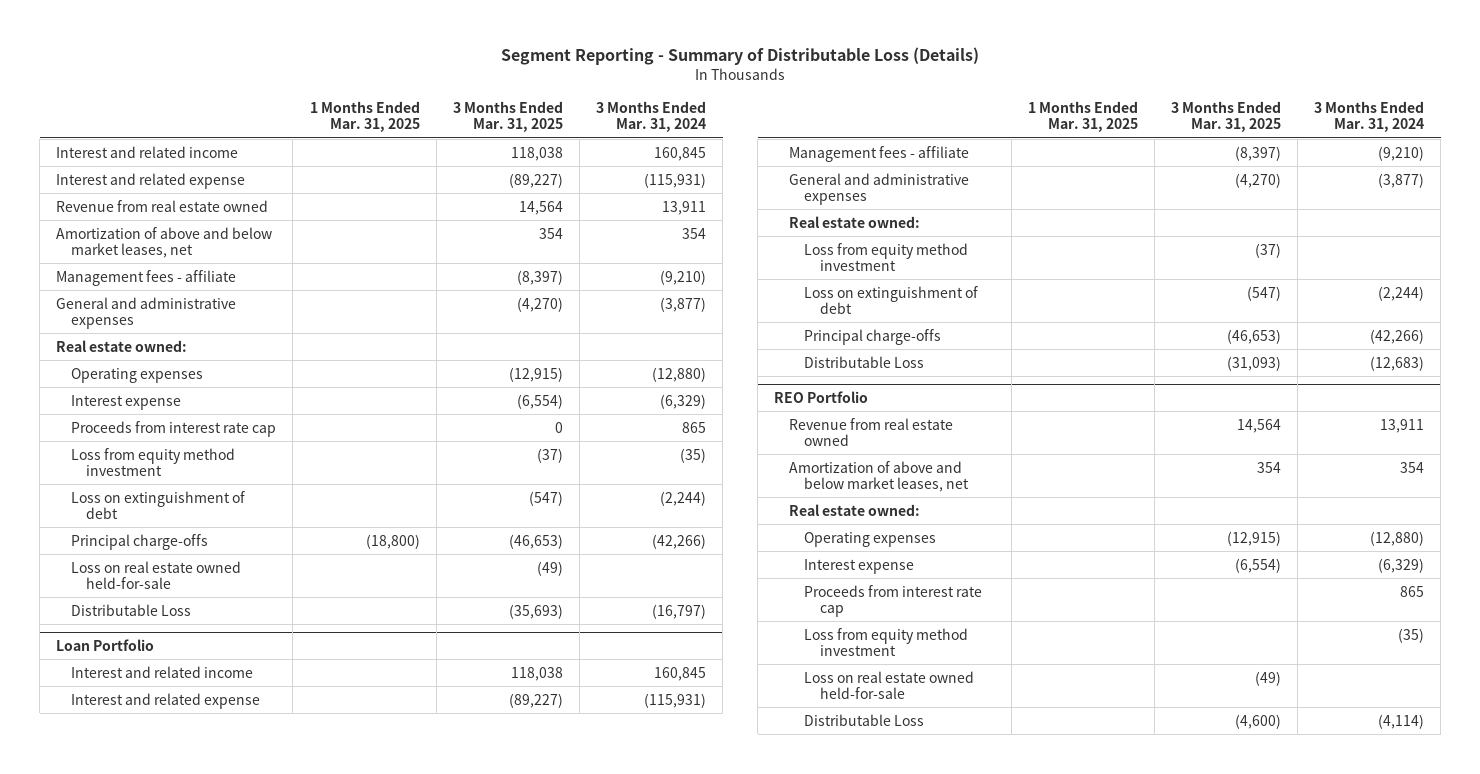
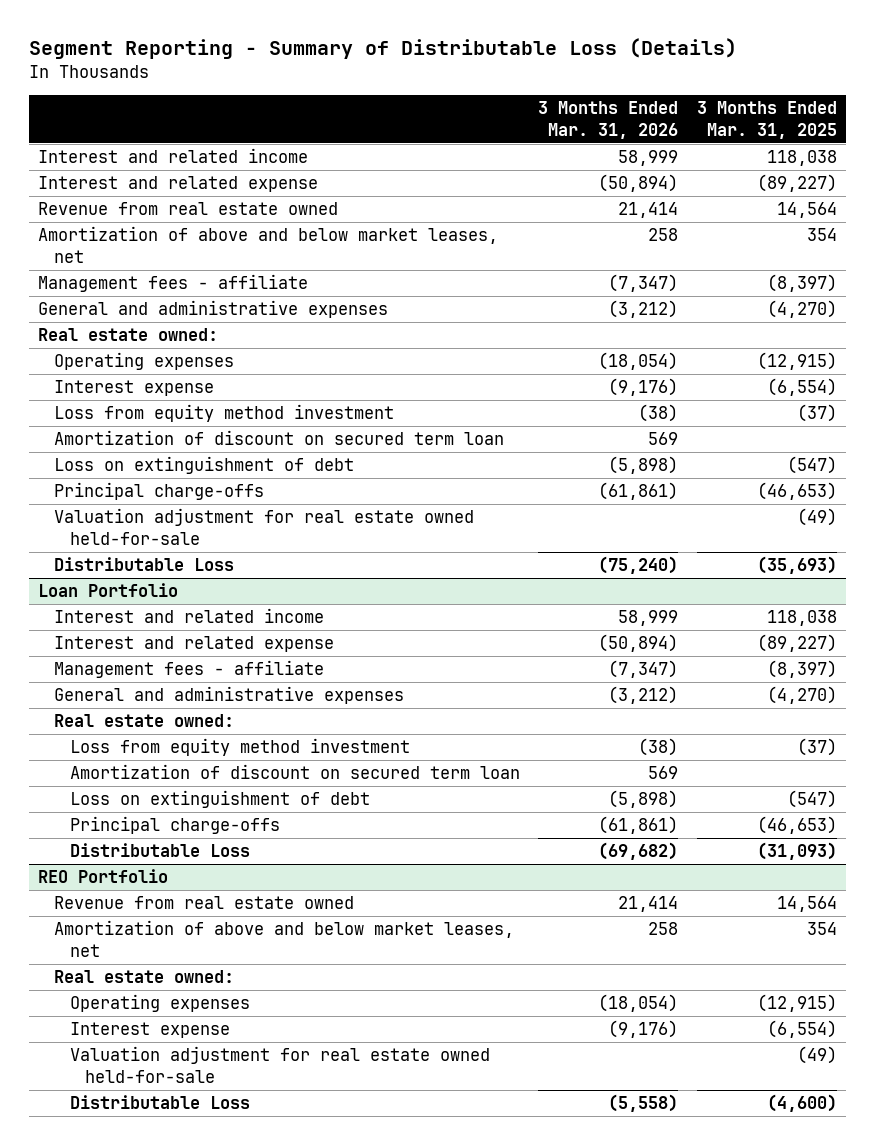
[309,100,420,133] 1 Months Ended Mar. 31, 2025 -> none
[596,100,707,133] 3 Months Ended Mar. 31, 2024 -> none
none -> [538,101,679,139] 3 Months Ended Mar. 31, 2026
[71,420,277,437] Proceeds from interest rate cap -> none
none -> [54,430,505,446] Amortization of discount on secured term loan
[71,560,242,590] Loss on real estate owned held-for-sale -> [54,508,475,545] Valuation adjustment for real estate owned held-for-sale
none -> [69,764,520,780] Amortization of discount on secured term loan
[804,584,983,618] Proceeds from interest rate cap -> none
[804,627,969,657] Loss from equity method investment -> none
[804,670,975,700] Loss on real estate owned held-for-sale -> [69,1046,490,1083] Valuation adjustment for real estate owned held-for-sale

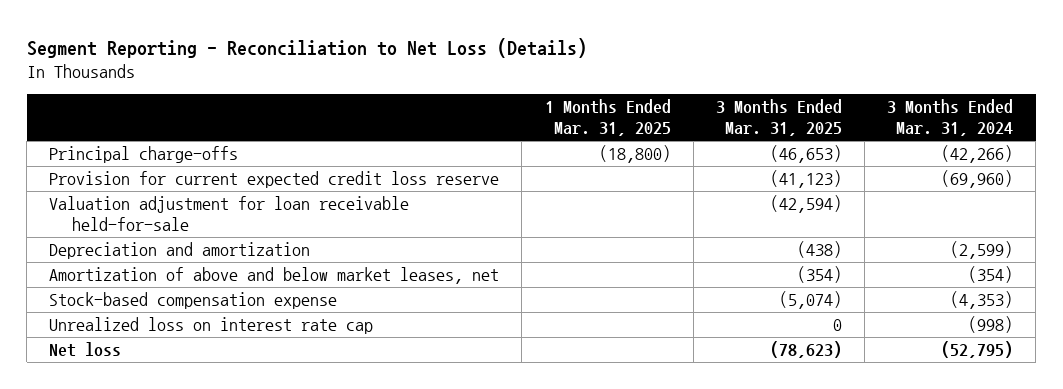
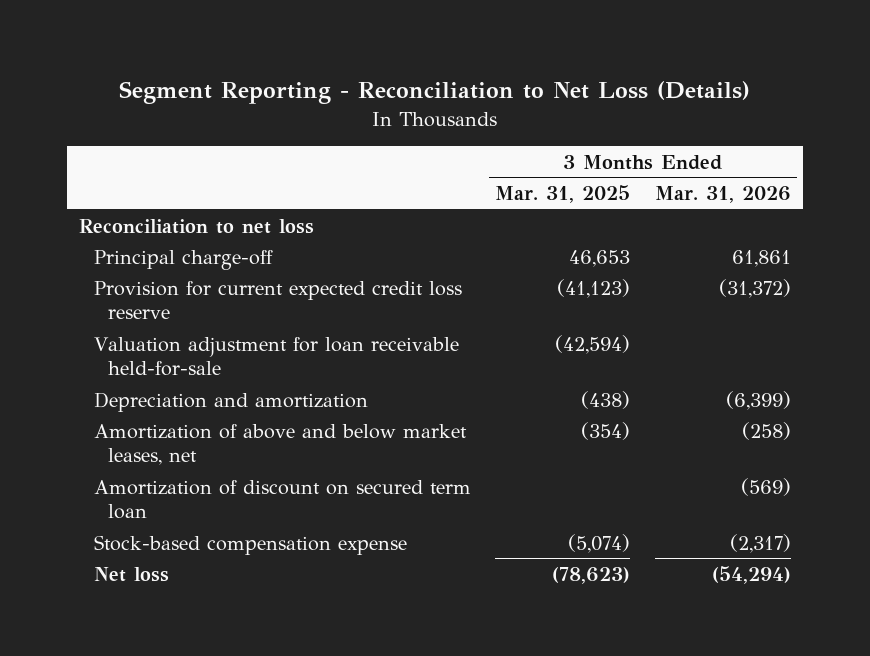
[544,99,671,137] 1 Months Ended Mar. 31, 2025 -> none
[887,99,1014,137] 3 Months Ended Mar. 31, 2024 -> none
none -> [655,186,792,204] Mar. 31, 2026
none -> [79,218,315,234] Reconciliation to net loss
[49,146,239,164] Principal charge-offs -> [93,249,273,270] Principal charge-off
[769,145,842,164] (46,653) -> [569,249,631,267] 46,653
none -> [93,479,471,520] Amortization of discount on secured term loan
[49,317,374,335] Unrealized loss on interest rate cap -> none

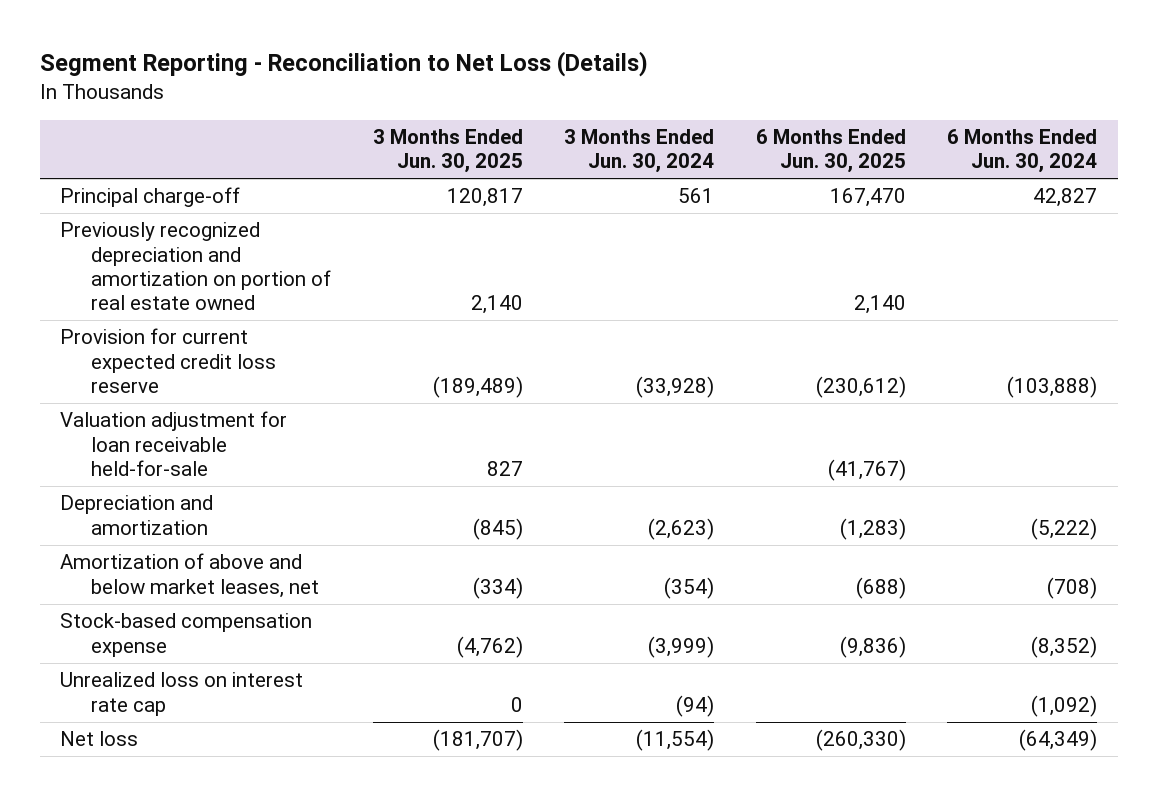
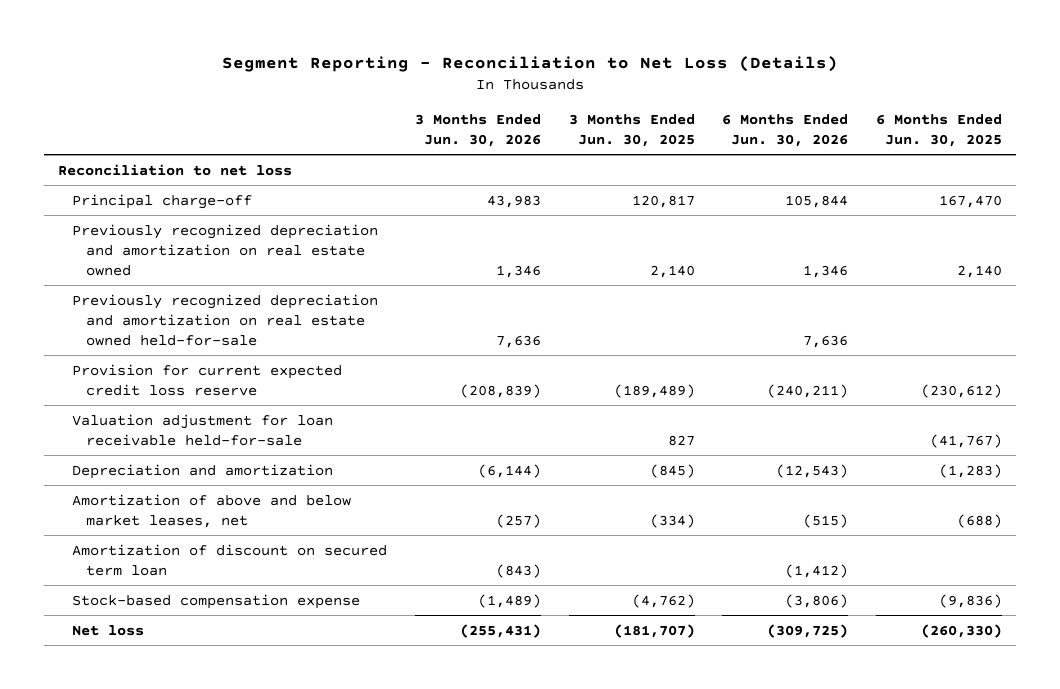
[564,128,715,174] 3 Months Ended Jun. 30, 2024 -> none
[946,128,1097,174] 6 Months Ended Jun. 30, 2024 -> none
none -> [414,113,541,147] 3 Months Ended Jun. 30, 2026
none -> [722,113,849,147] 6 Months Ended Jun. 30, 2026
none -> [58,163,293,176] Reconciliation to net loss
[60,222,332,311] Previously recognized depreciation and amortization on portion of real estate owned -> [71,223,378,276] Previously recognized depreciation and amortization on real estate owned
none -> [71,293,378,346] Previously recognized depreciation and amortization on real estate owned held-for-sale
none -> [71,543,387,576] Amortization of discount on secured term loan
[60,672,304,716] Unrealized loss on interest rate cap -> none

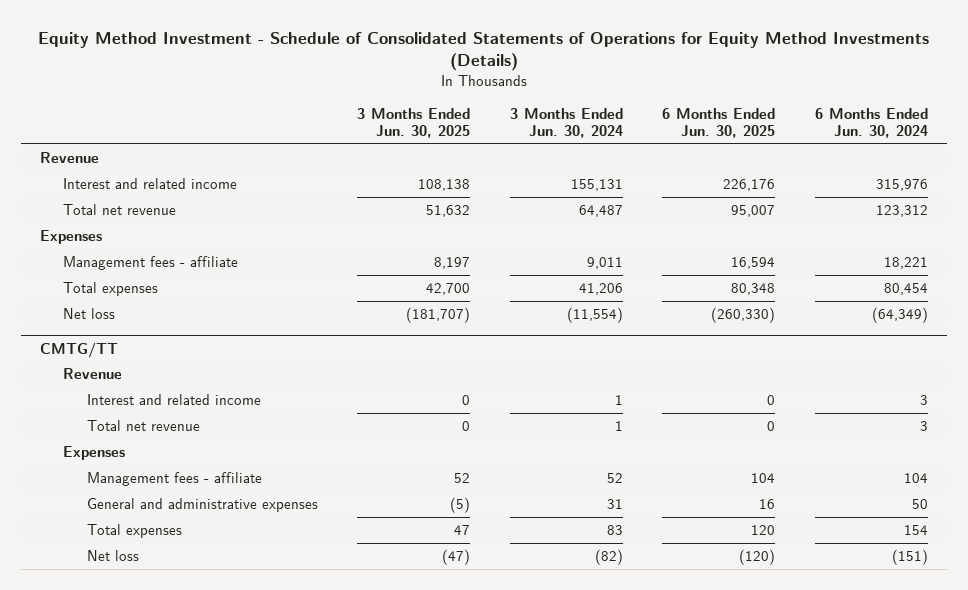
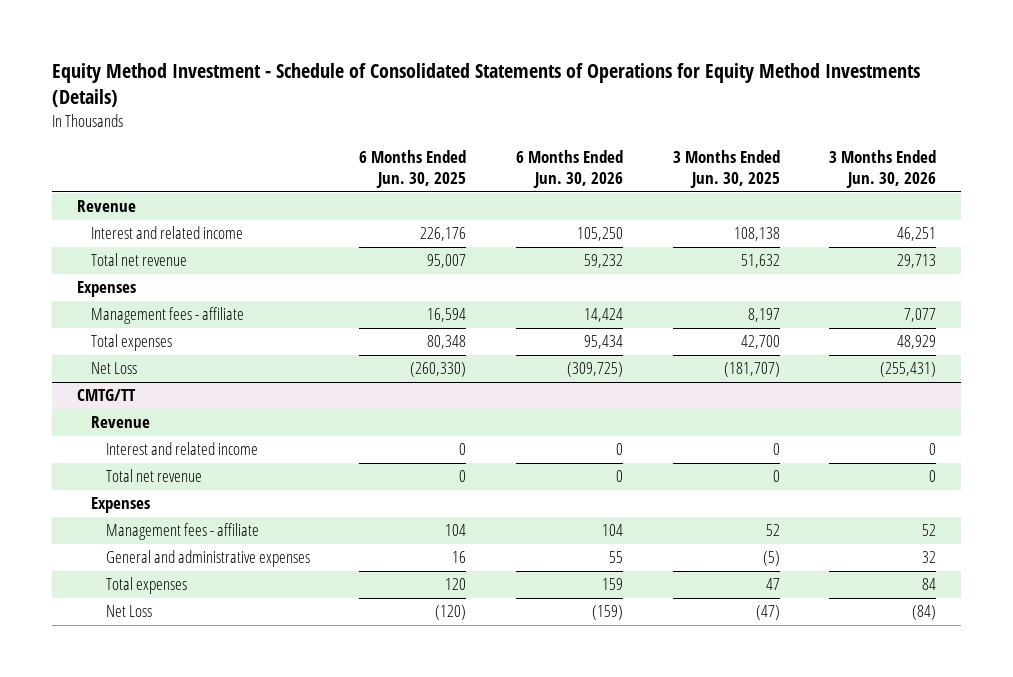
[509,108,623,139] 3 Months Ended Jun. 30, 2024 -> none
[814,108,928,139] 6 Months Ended Jun. 30, 2024 -> none
none -> [515,149,623,189] 6 Months Ended Jun. 30, 2026
none -> [829,149,937,189] 3 Months Ended Jun. 30, 2026
[63,307,116,319] Net loss -> [91,362,138,375] Net Loss
[86,549,139,561] Net loss -> [105,605,152,618] Net Loss

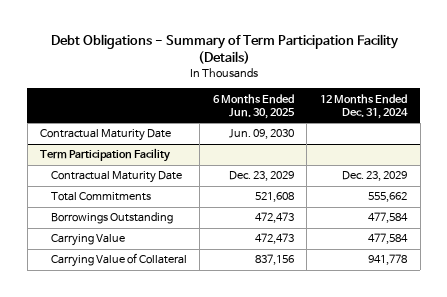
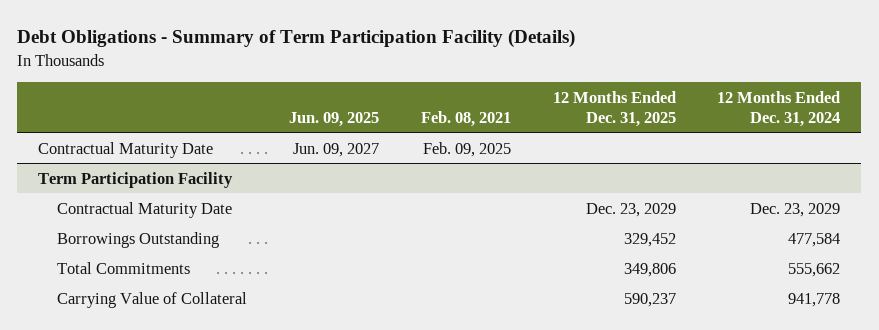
[212,93,295,120] 6 Months Ended Jun. 30, 2025 -> none
none -> [288,111,379,127] Jun. 09, 2025
none -> [420,110,511,127] Feb. 08, 2021
none -> [552,90,676,127] 12 Months Ended Dec. 31, 2025
[50,234,125,247] Carrying Value -> none
[50,192,151,202] Total Commitments -> [56,261,190,274] Total Commitments

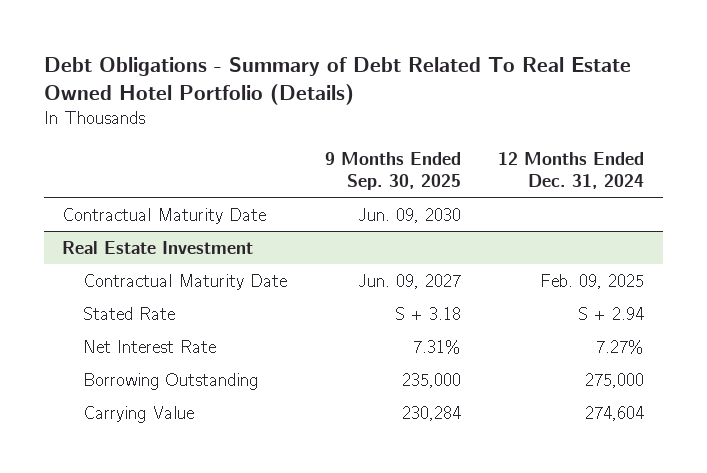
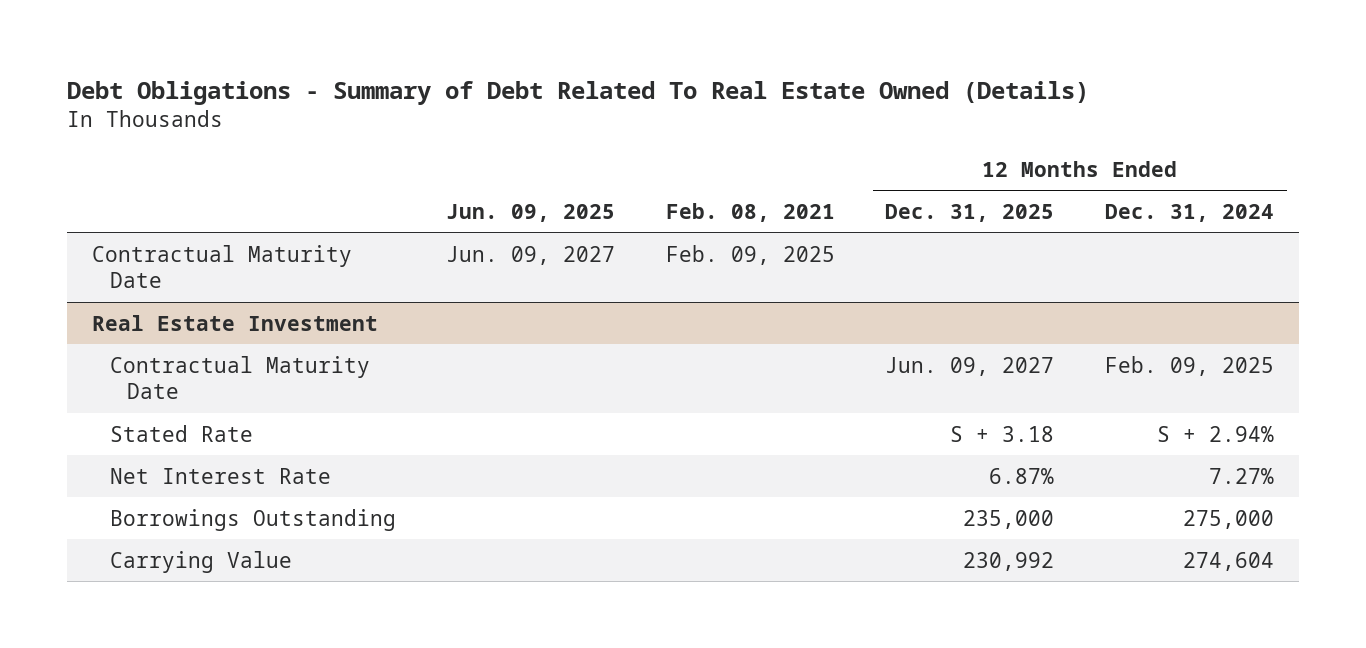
[43,56,631,105] Debt Obligations - Summary of Debt Related To Real Estate Owned Hotel Portfolio (Details) -> [66,81,1089,106] Debt Obligations - Summary of Debt Related To Real Estate Owned (Details)
[324,152,461,190] 9 Months Ended Sep. 30, 2025 -> none
none -> [446,203,616,222] Jun. 09, 2025
none -> [665,202,835,222] Feb. 08, 2021
none -> [885,203,1055,222] Dec. 31, 2025
[578,306,645,320] S + 2.94 -> [1156,425,1274,442] S + 2.94%
[82,372,258,390] Borrowing Outstanding -> [109,508,396,531] Borrowings Outstanding

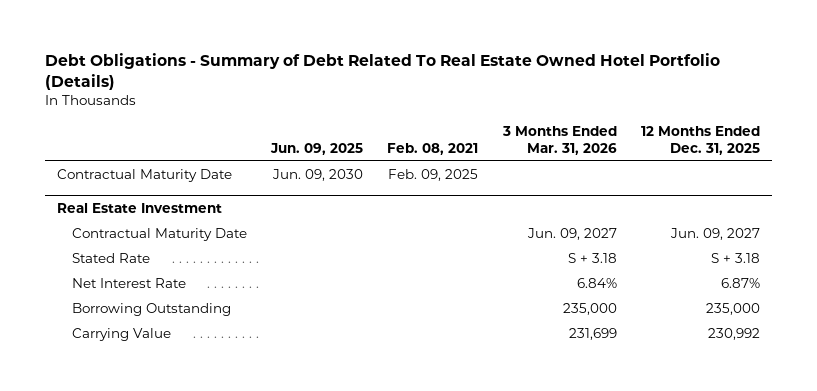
[66,81,1089,106] Debt Obligations - Summary of Debt Related To Real Estate Owned (Details) -> [45,52,721,90] Debt Obligations - Summary of Debt Related To Real Estate Owned Hotel Portfolio (Details)
[1104,203,1274,222] Dec. 31, 2024 -> none
none -> [501,125,617,155] 3 Months Ended Mar. 31, 2026
[446,245,616,265] Jun. 09, 2027 -> [272,169,364,182] Jun. 09, 2030
[109,508,396,531] Borrowings Outstanding -> [72,303,232,317] Borrowing Outstanding

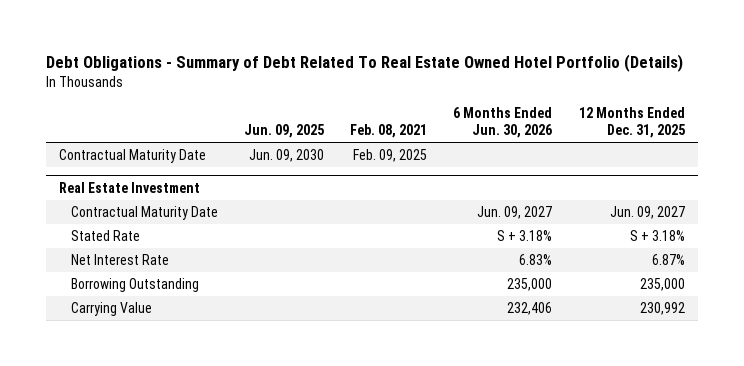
[501,125,617,155] 3 Months Ended Mar. 31, 2026 -> none
none -> [453,107,553,139] 6 Months Ended Jun. 30, 2026
[710,253,760,264] S + 3.18 -> [629,230,685,242] S + 3.18%

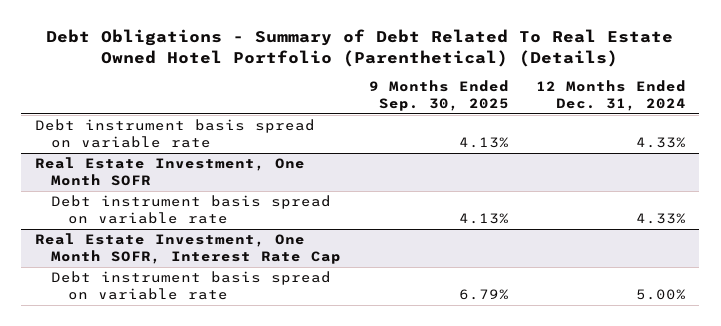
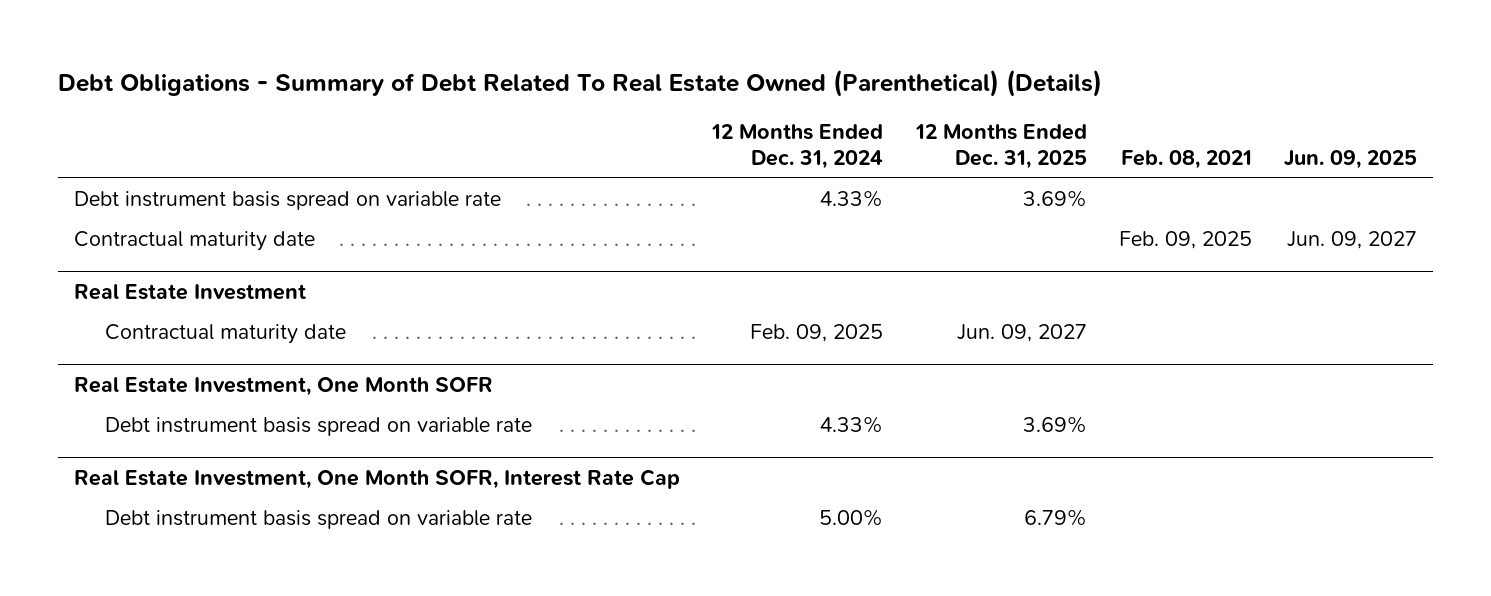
[46,28,674,67] Debt Obligations - Summary of Debt Related To Real Estate Owned Hotel Portfolio (Parenthetical) (Details) -> [57,68,1102,97] Debt Obligations - Summary of Debt Related To Real Estate Owned (Parenthetical) (Details)
[368,80,509,111] 9 Months Ended Sep. 30, 2025 -> none
none -> [914,124,1087,170] 12 Months Ended Dec. 31, 2025
none -> [1120,150,1252,170] Feb. 08, 2021
none -> [1284,150,1418,170] Jun. 09, 2025
none -> [73,231,315,252] Contractual maturity date
none -> [73,284,306,301] Real Estate Investment
none -> [104,324,346,345] Contractual maturity date

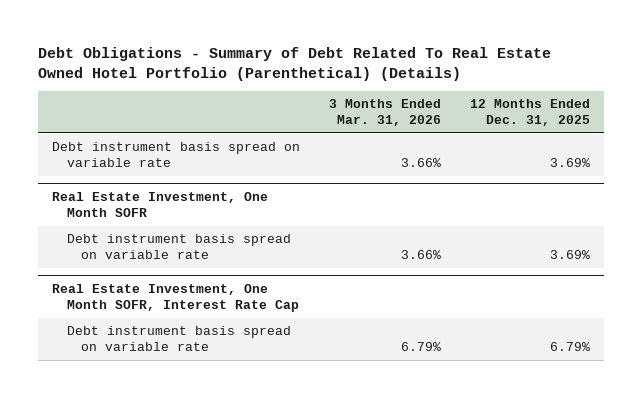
[57,68,1102,97] Debt Obligations - Summary of Debt Related To Real Estate Owned (Parenthetical) (Details) -> [38,47,552,82] Debt Obligations - Summary of Debt Related To Real Estate Owned Hotel Portfolio (Parenthetical) (Details)
[711,124,884,170] 12 Months Ended Dec. 31, 2024 -> none
[1120,150,1252,170] Feb. 08, 2021 -> none
[1284,150,1418,170] Jun. 09, 2025 -> none
none -> [329,99,442,127] 3 Months Ended Mar. 31, 2026
[73,231,315,252] Contractual maturity date -> none
[73,284,306,301] Real Estate Investment -> none
[104,324,346,345] Contractual maturity date -> none

